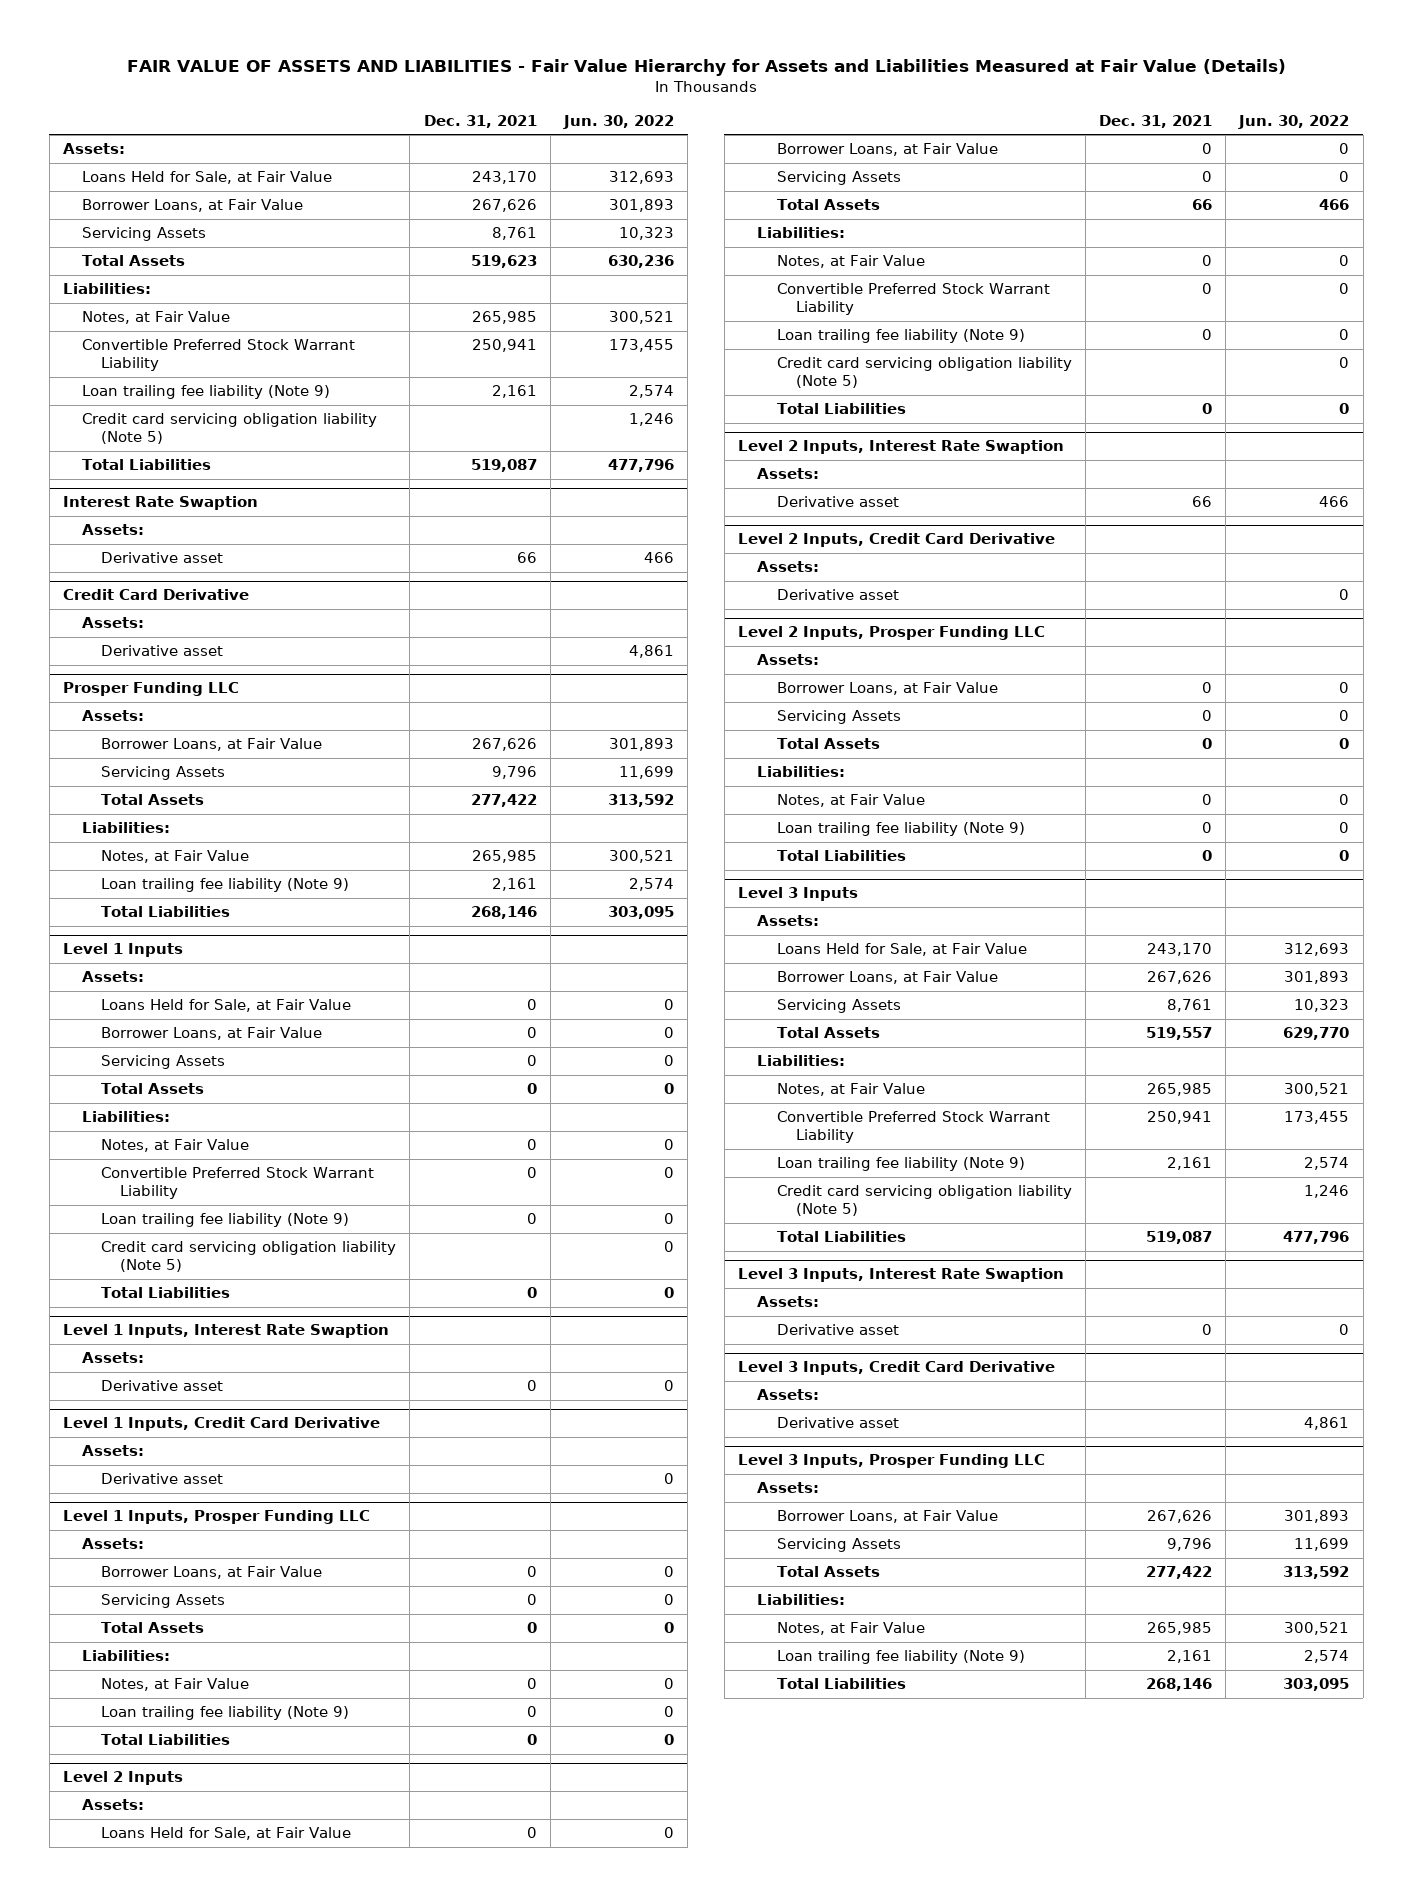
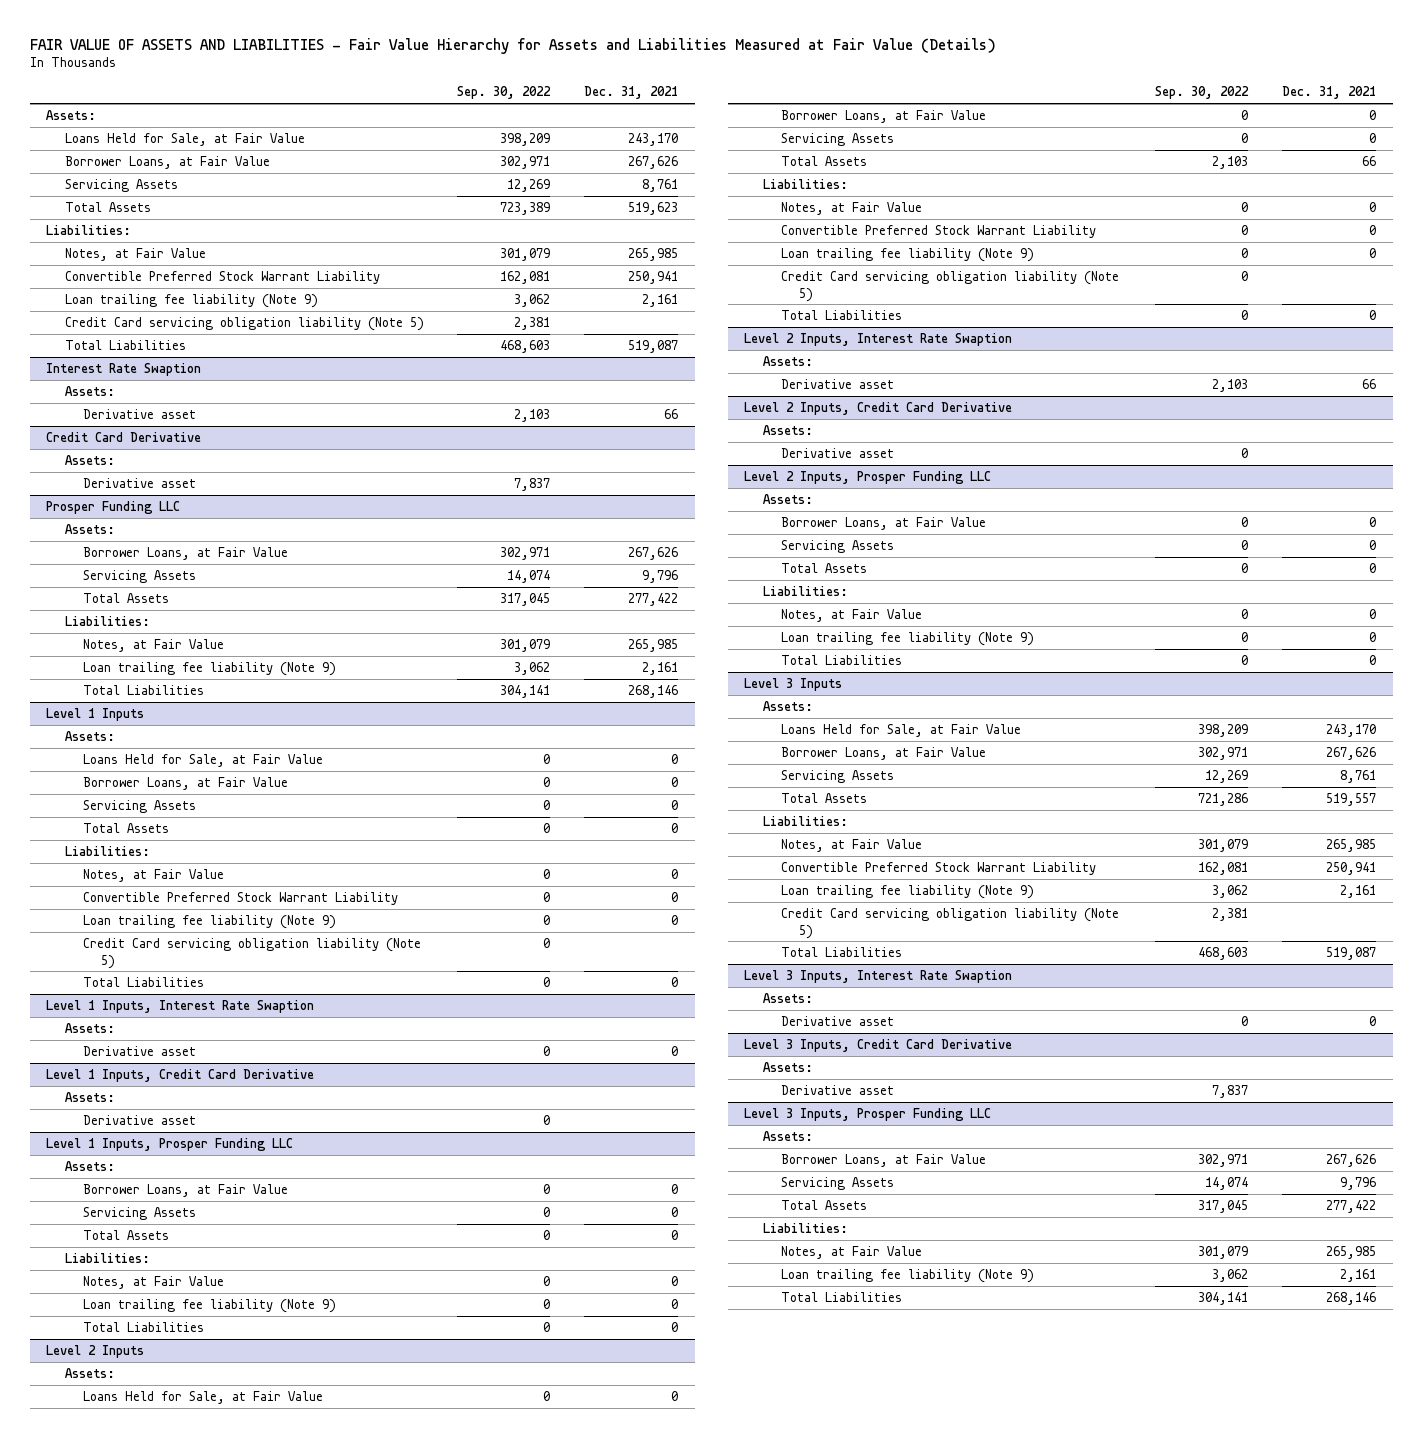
[562,114,674,129] Jun. 30, 2022 -> none
none -> [457,86,552,100] Sep. 30, 2022
[81,413,377,445] Credit card servicing obligation liability (Note 5) -> [64,316,424,331] Credit Card servicing obligation liability (Note 5)
[101,1241,397,1273] Credit card servicing obligation liability (Note 5) -> [83,937,422,969] Credit Card servicing obligation liability (Note 5)
[776,357,1072,389] Credit card servicing obligation liability (Note 5) -> [781,270,1120,302] Credit Card servicing obligation liability (Note 5)
[776,1185,1072,1217] Credit card servicing obligation liability (Note 5) -> [781,907,1120,939] Credit Card servicing obligation liability (Note 5)

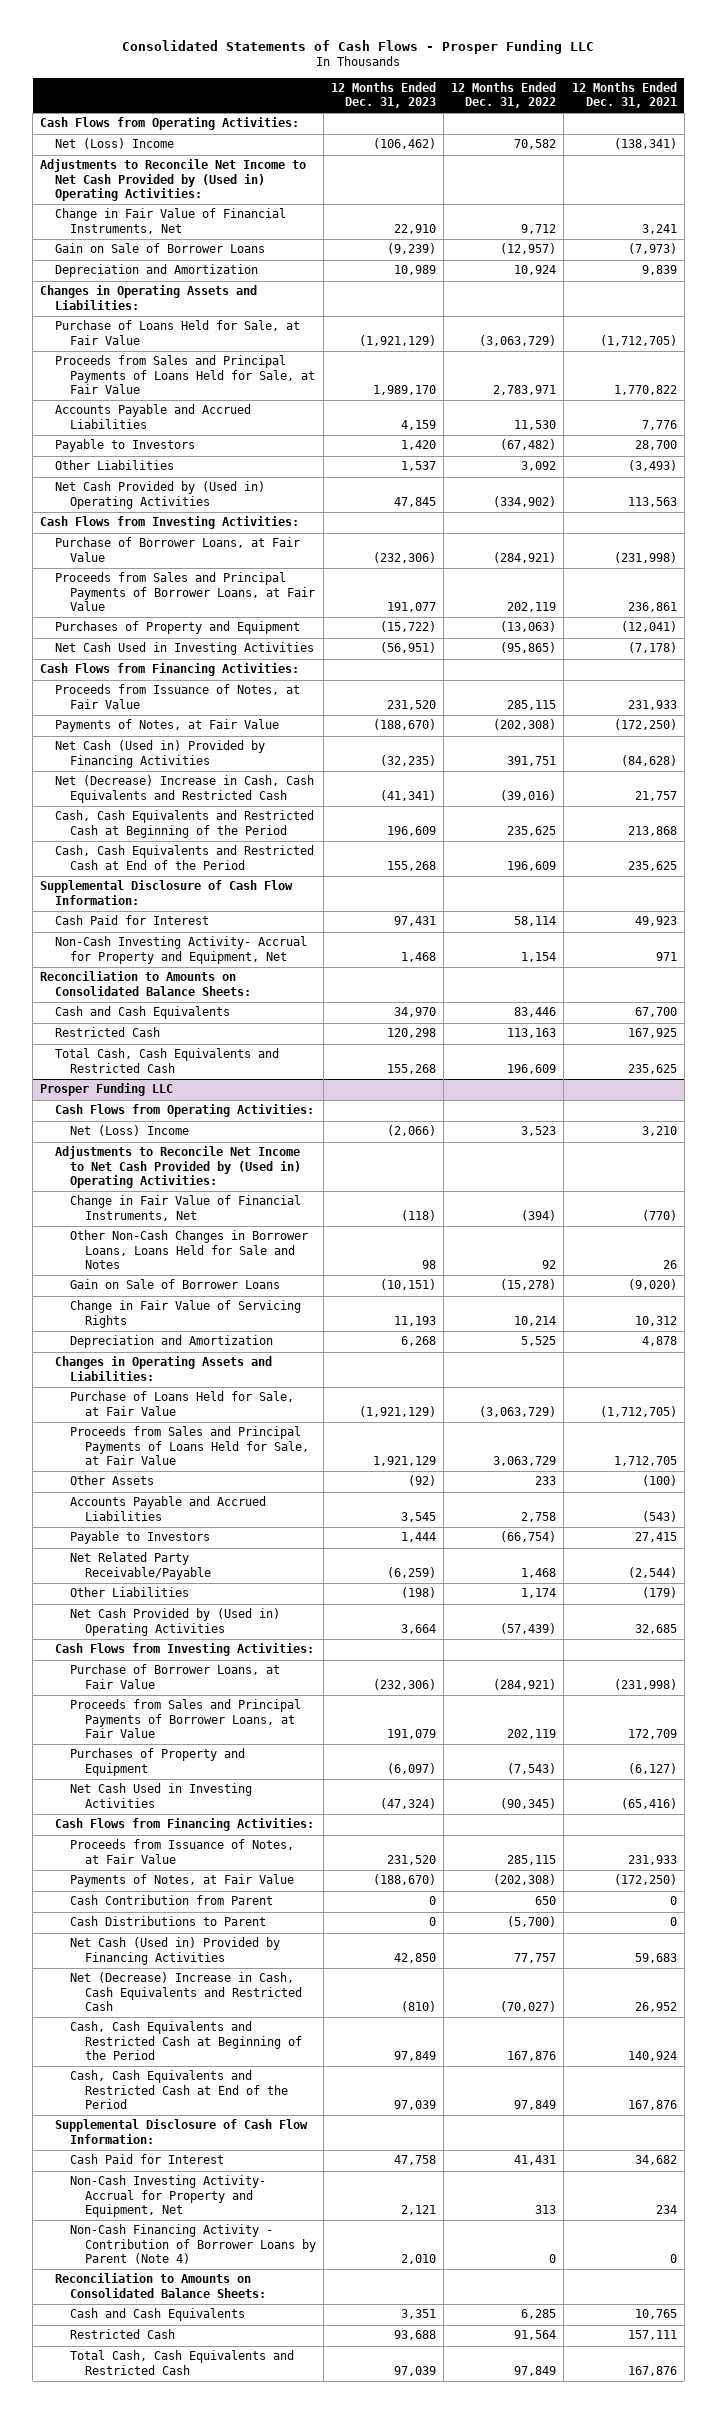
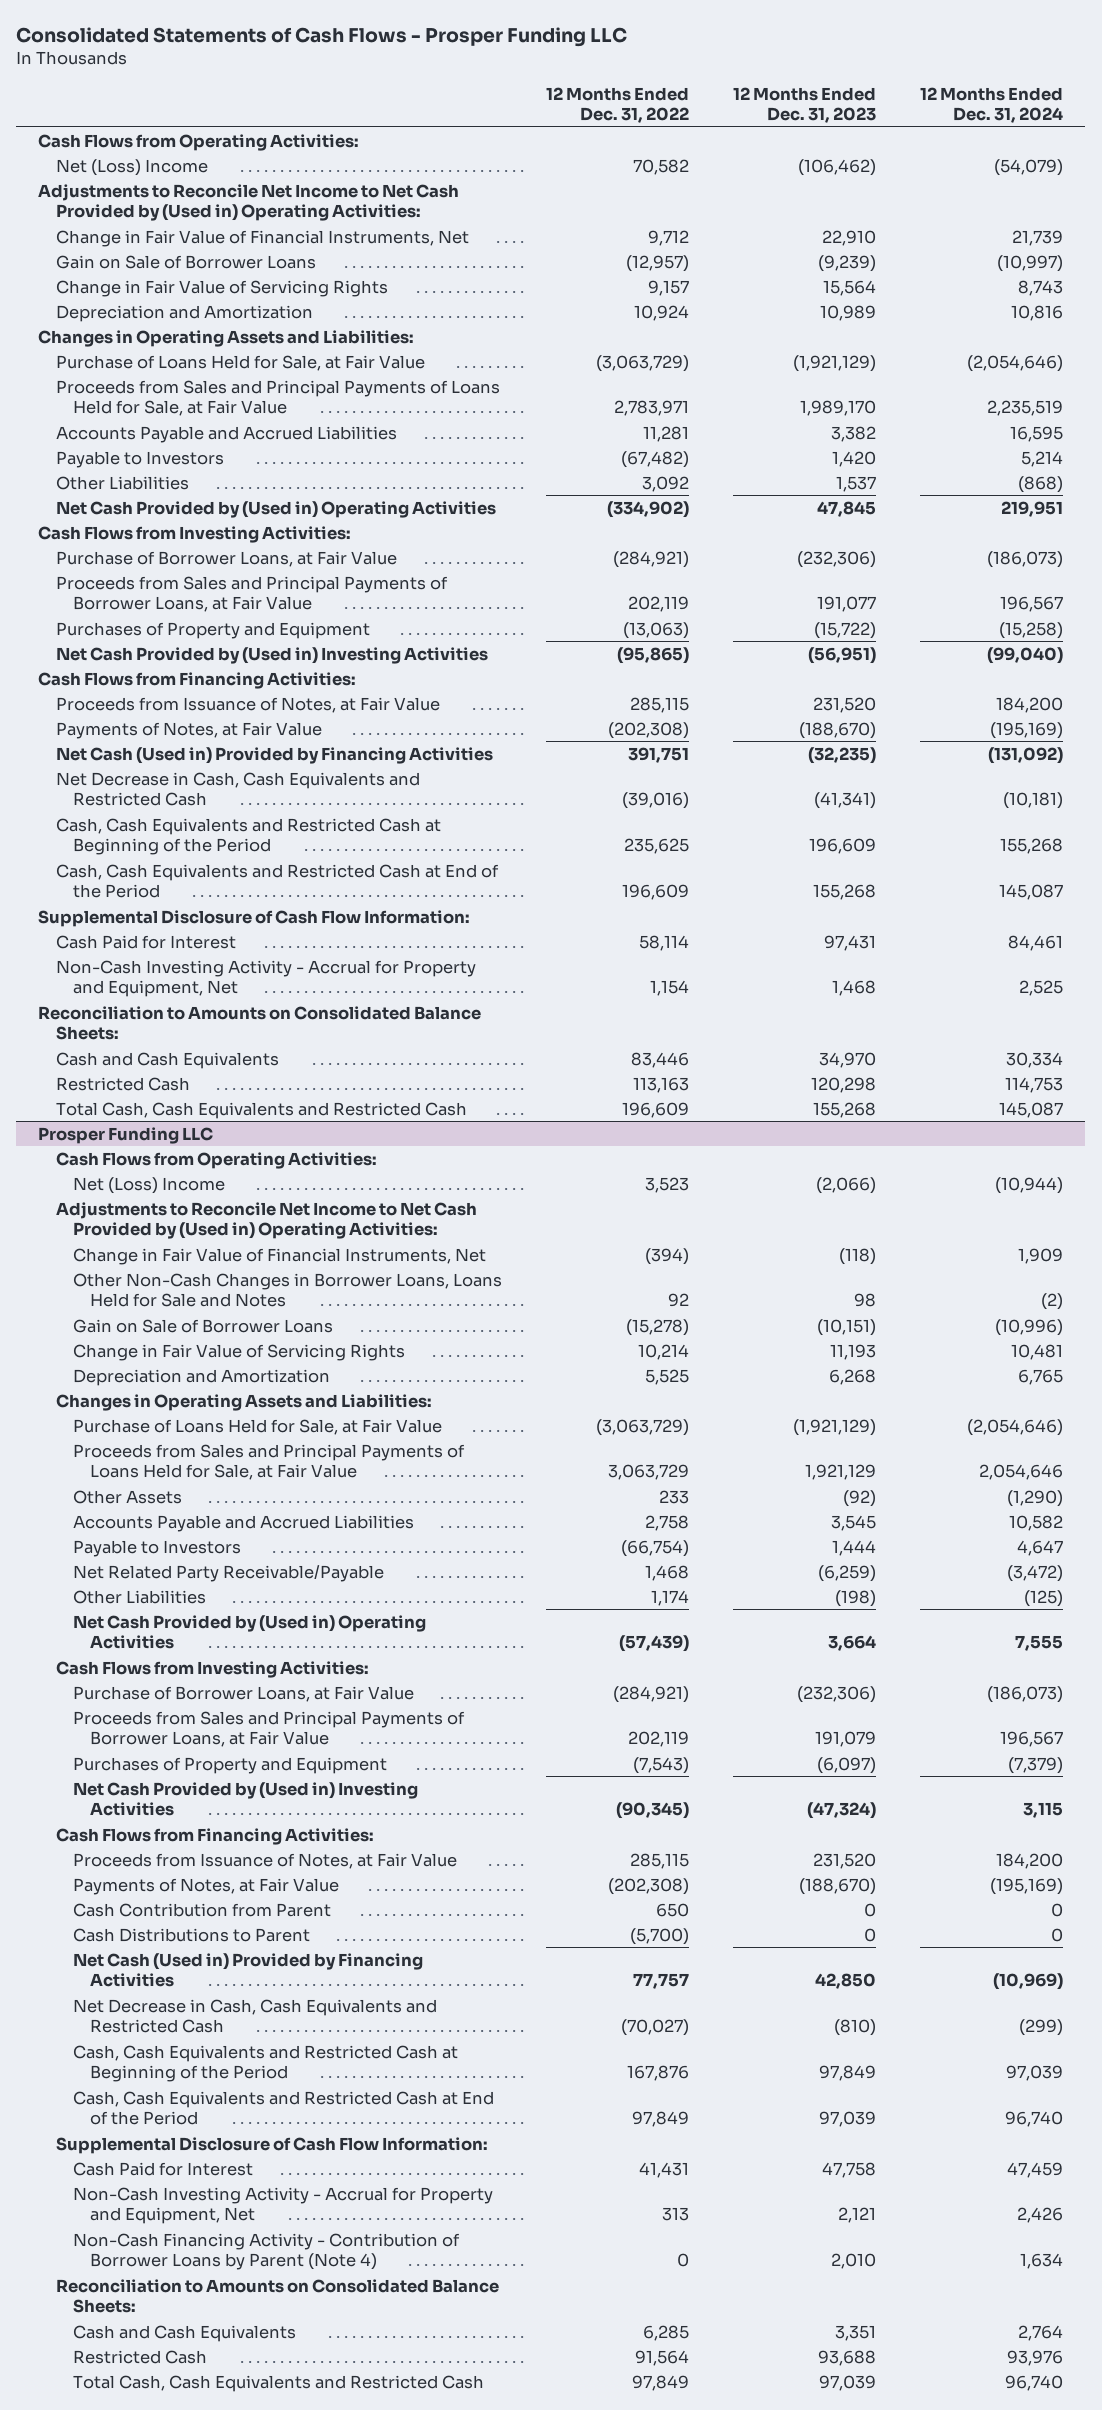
[571,82,677,109] 12 Months Ended Dec. 31, 2021 -> none
none -> [920,86,1064,124] 12 Months Ended Dec. 31, 2024
none -> [55,279,388,297] Change in Fair Value of Servicing Rights
[401,419,437,430] 4,159 -> [831,425,877,442] 3,382
[514,419,557,430] 11,530 -> [642,425,689,442] 11,281
[55,642,315,656] Net Cash Used in Investing Activities -> [55,646,488,664] Net Cash Provided by (Used in) Investing Activities
[55,775,315,803] Net (Decrease) Increase in Cash, Cash Equivalents and Restricted Cash -> [55,771,420,807] Net Decrease in Cash, Cash Equivalents and Restricted Cash
[55,936,308,964] Non-Cash Investing Activity- Accrual for Property and Equipment, Net -> [55,959,476,998] Non-Cash Investing Activity - Accrual for Property and Equipment, Net
[70,1783,253,1808] Net Cash Used in Investing Activities -> [72,1781,418,1817] Net Cash Provided by (Used in) Investing Activities
[70,1972,303,2011] Net (Decrease) Increase in Cash, Cash Equivalents and Restricted Cash -> [72,1998,437,2034] Net Decrease in Cash, Cash Equivalents and Restricted Cash
[70,2175,267,2217] Non-Cash Investing Activity- Accrual for Property and Equipment, Net -> [72,2186,493,2225] Non-Cash Investing Activity - Accrual for Property and Equipment, Net

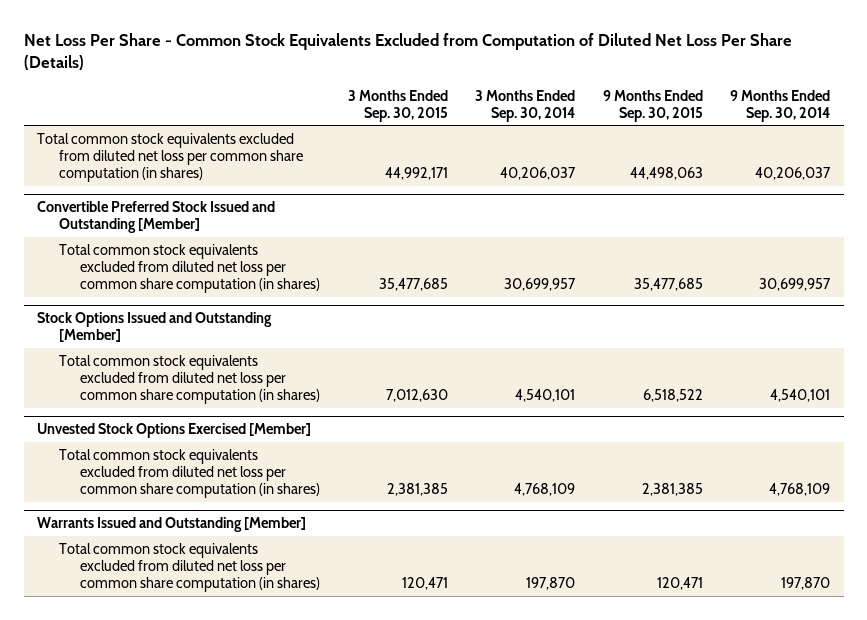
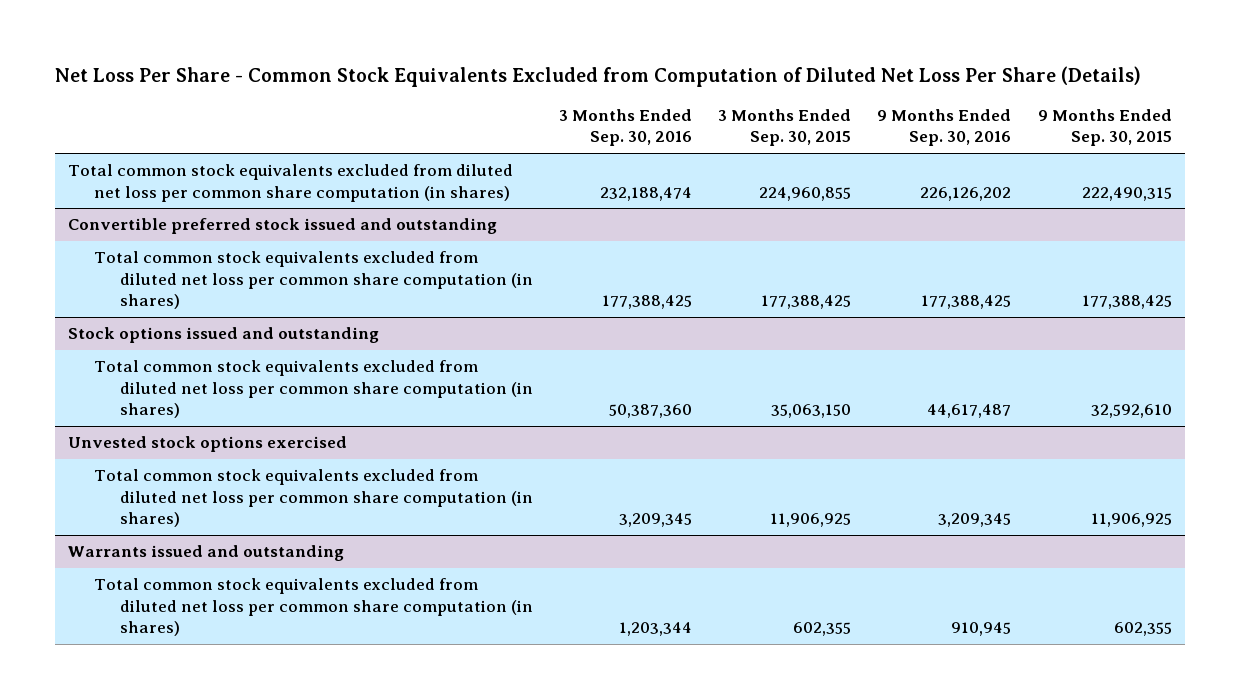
[475,89,576,122] 3 Months Ended Sep. 30, 2014 -> none
[730,89,831,122] 9 Months Ended Sep. 30, 2014 -> none
none -> [559,109,693,147] 3 Months Ended Sep. 30, 2016
none -> [877,109,1012,147] 9 Months Ended Sep. 30, 2016
[384,166,448,180] 44,992,171 -> [759,186,852,201] 224,960,855
[629,166,703,180] 44,498,063 -> [1081,186,1172,201] 222,490,315
[37,201,276,234] Convertible Preferred Stock Issued and Outstanding [Member] -> [68,218,498,235] Convertible preferred stock issued and outstanding
[378,277,448,291] 35,477,685 -> [761,294,852,309] 177,388,425
[633,277,703,291] 35,477,685 -> [1081,294,1172,309] 177,388,425
[37,312,273,343] Stock Options Issued and Outstanding [Member] -> [68,327,380,344] Stock options issued and outstanding
[385,388,448,402] 7,012,630 -> [771,403,852,418] 35,063,150
[642,388,703,402] 6,518,522 -> [1090,403,1172,418] 32,592,610
[37,423,312,439] Unvested Stock Options Exercised [Member] -> [68,436,348,453] Unvested stock options exercised
[386,482,448,496] 2,381,385 -> [770,512,852,527] 11,906,925
[641,482,703,496] 2,381,385 -> [1090,512,1172,527] 11,906,925
[37,517,307,533] Warrants Issued and Outstanding [Member] -> [68,545,345,562] Warrants issued and outstanding
[401,576,448,590] 120,471 -> [793,621,852,636] 602,355
[656,576,703,590] 120,471 -> [1113,621,1172,636] 602,355

